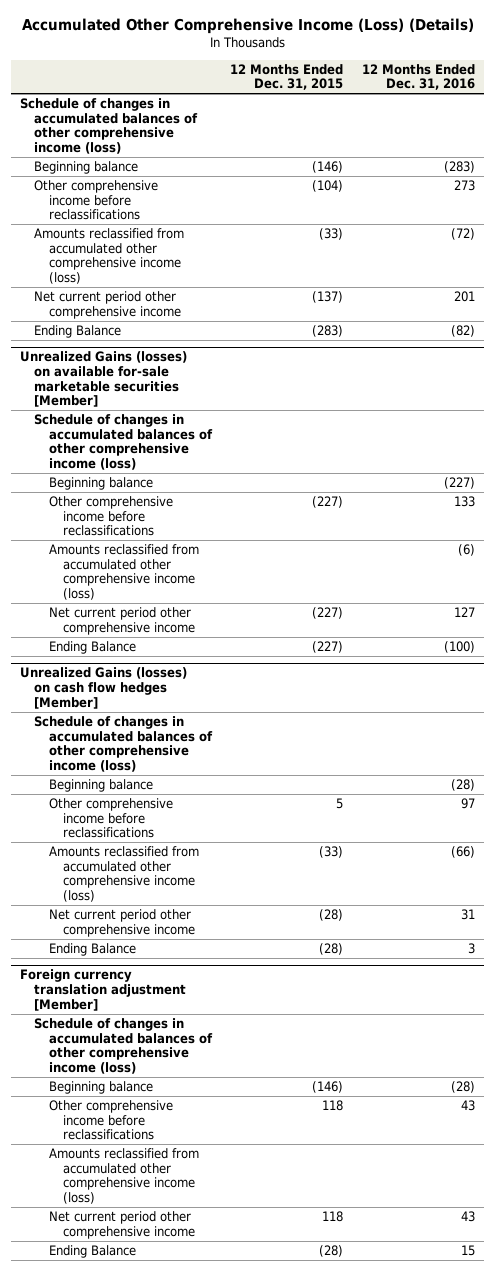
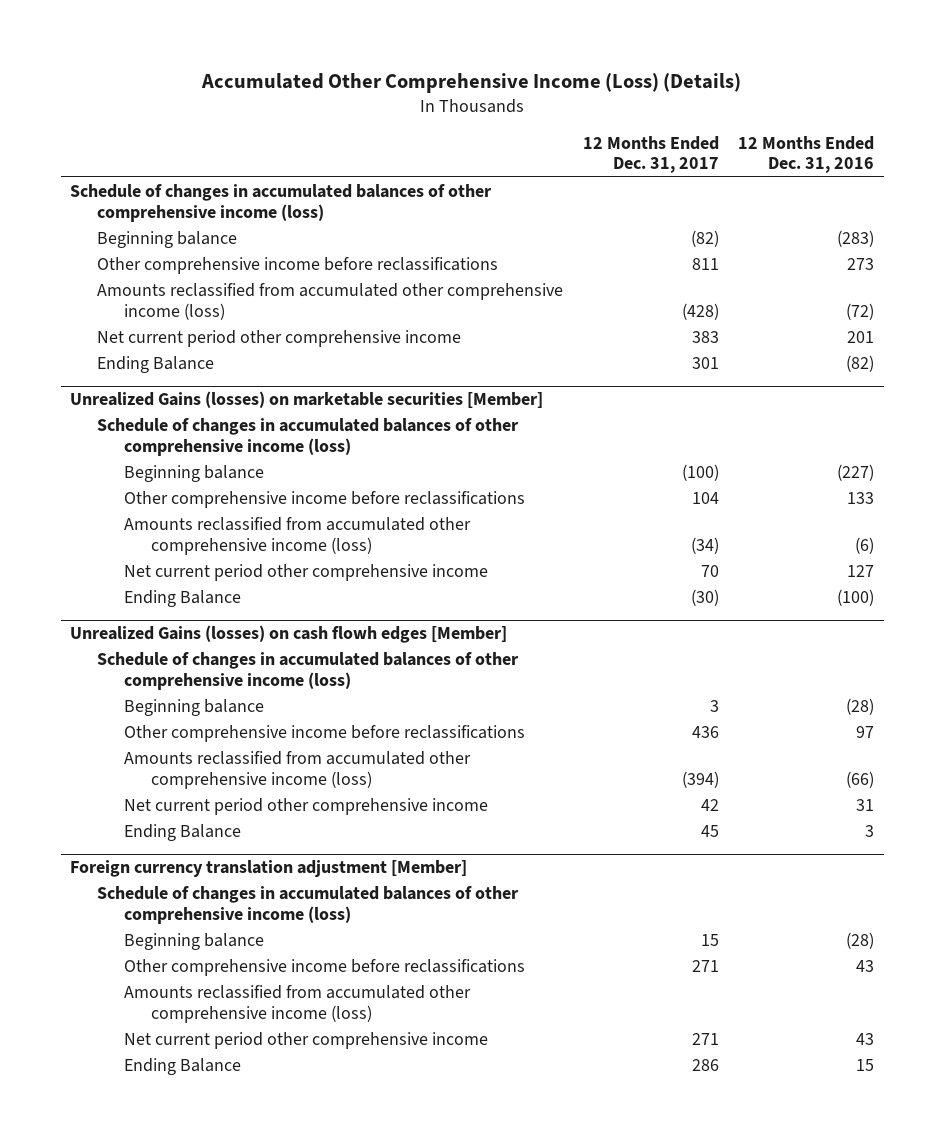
[230,63,344,91] 12 Months Ended Dec. 31, 2015 -> none
none -> [582,135,719,174] 12 Months Ended Dec. 31, 2017
[20,351,188,408] Unrealized Gains (losses) on available for-sale marketable securities [Member] -> [70,391,544,409] Unrealized Gains (losses) on marketable securities [Member]
[20,667,188,709] Unrealized Gains (losses) on cash flow hedges [Member] -> [70,625,508,644] Unrealized Gains (losses) on cash flowh edges [Member]

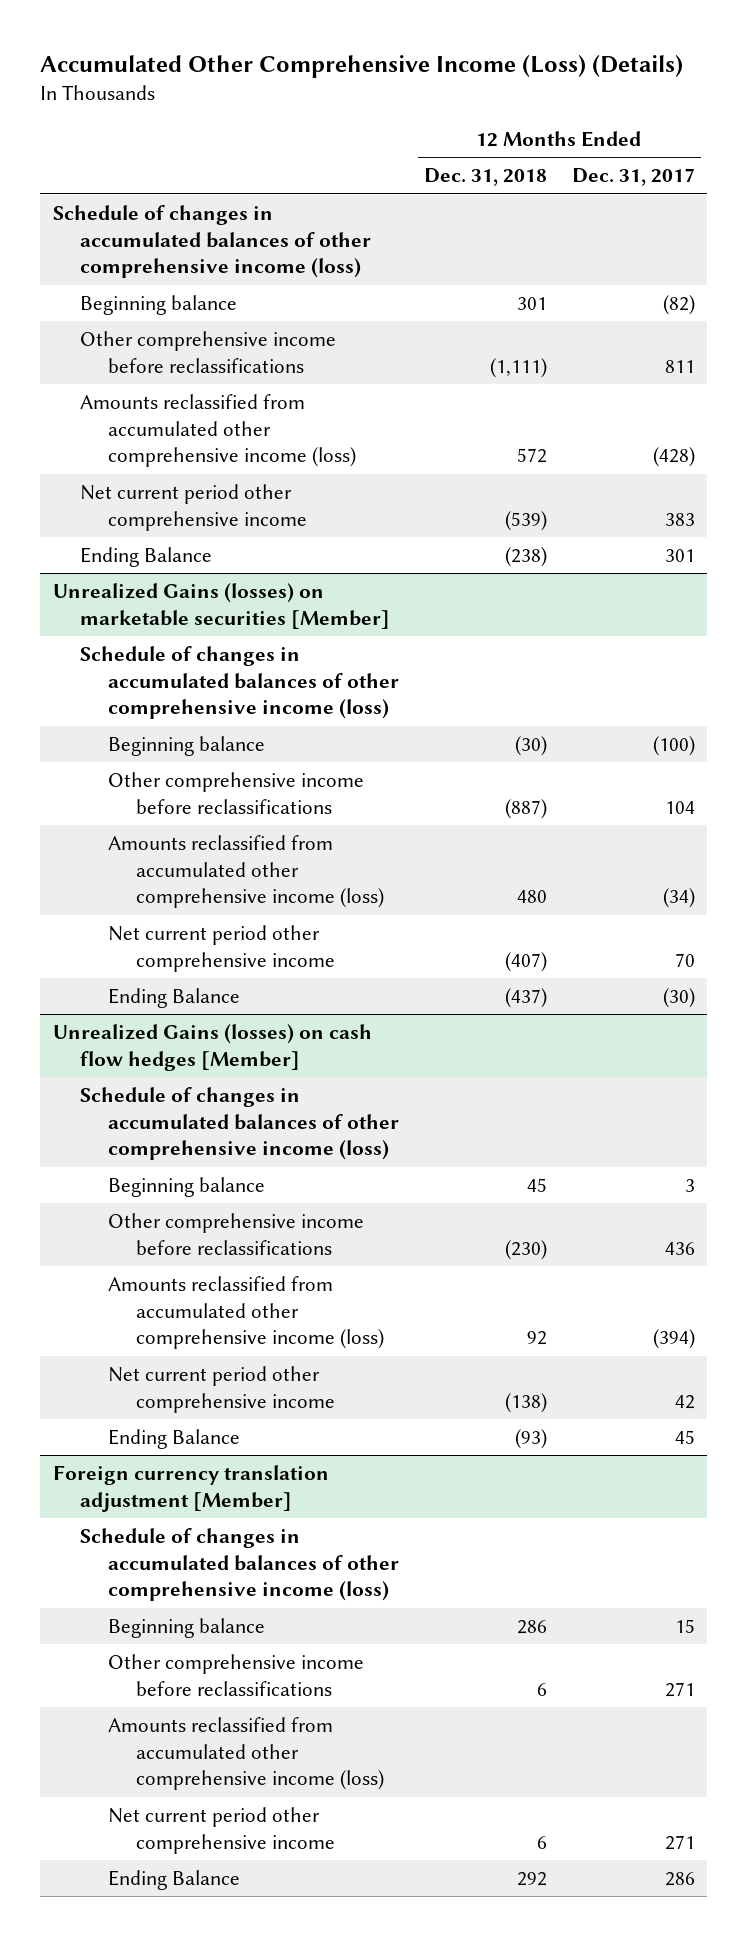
[738,135,875,174] 12 Months Ended Dec. 31, 2016 -> none
none -> [423,168,547,187] Dec. 31, 2018
[70,625,508,644] Unrealized Gains (losses) on cash flowh edges [Member] -> [52,1023,372,1071] Unrealized Gains (losses) on cash flow hedges [Member]

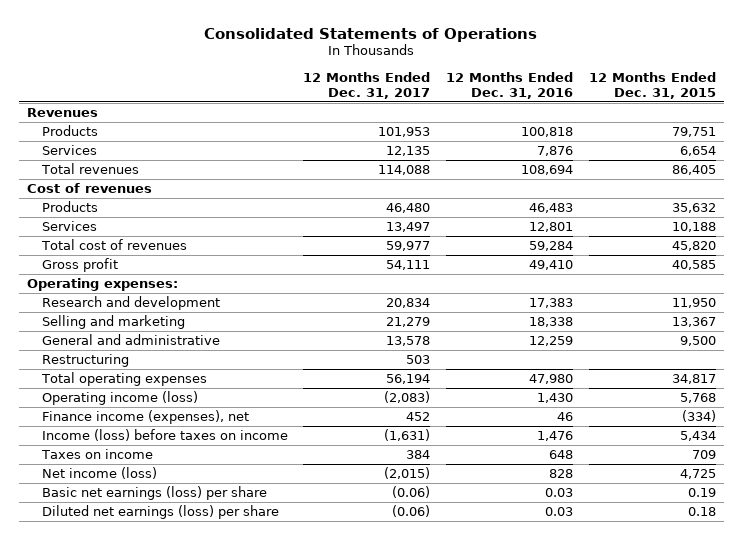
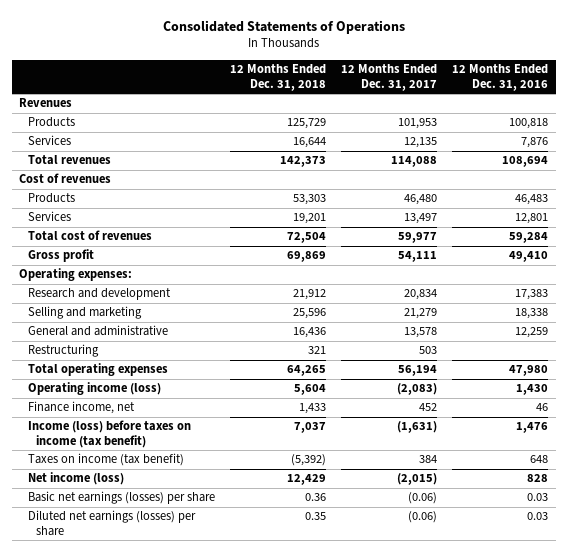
[588,71,716,99] 12 Months Ended Dec. 31, 2015 -> none
none -> [230,63,327,91] 12 Months Ended Dec. 31, 2018
[41,409,249,424] Finance income (expenses), net -> [27,401,135,415] Finance income, net
[41,428,288,441] Income (loss) before taxes on income -> [27,420,191,449] Income (loss) before taxes on income (tax benefit)
[40,448,153,459] Taxes on income -> [27,453,184,467] Taxes on income (tax benefit)
[41,485,267,500] Basic net earnings (loss) per share -> [27,491,215,505] Basic net earnings (losses) per share
[41,504,279,519] Diluted net earnings (loss) per share -> [27,510,196,537] Diluted net earnings (losses) per share

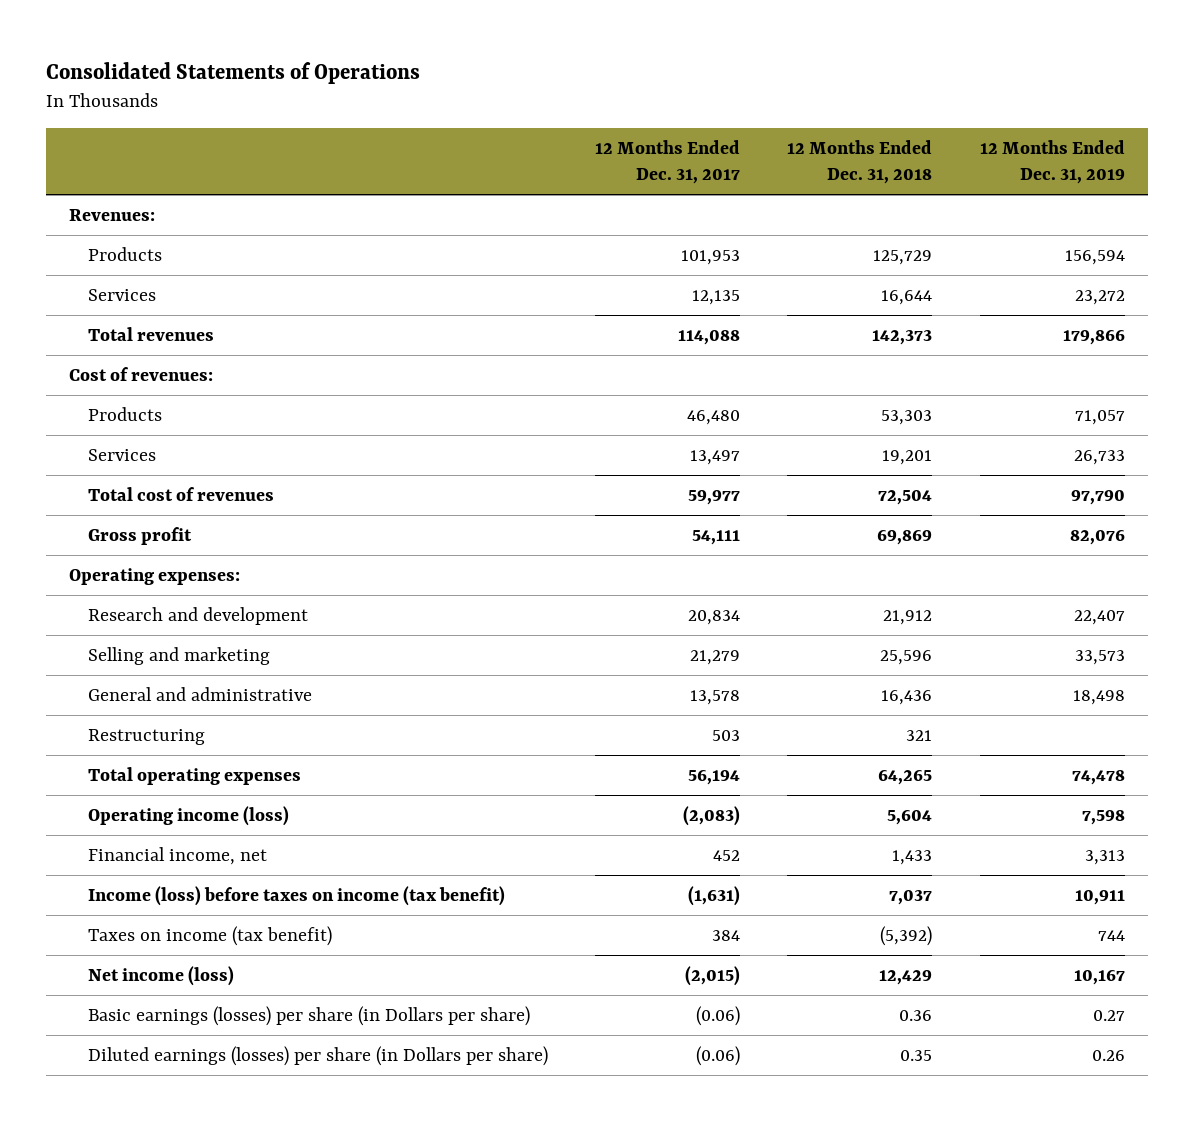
[452,63,549,91] 12 Months Ended Dec. 31, 2016 -> none
none -> [979,139,1125,185] 12 Months Ended Dec. 31, 2019
[19,98,73,108] Revenues -> [69,208,156,221] Revenues:
[19,173,112,184] Cost of revenues -> [69,366,214,381] Cost of revenues:
[27,401,135,415] Finance income, net -> [87,846,267,865] Financial income, net
[27,491,215,505] Basic net earnings (losses) per share -> [87,1005,530,1026] Basic earnings (losses) per share (in Dollars per share)
[27,510,196,537] Diluted net earnings (losses) per share -> [87,1045,548,1066] Diluted earnings (losses) per share (in Dollars per share)

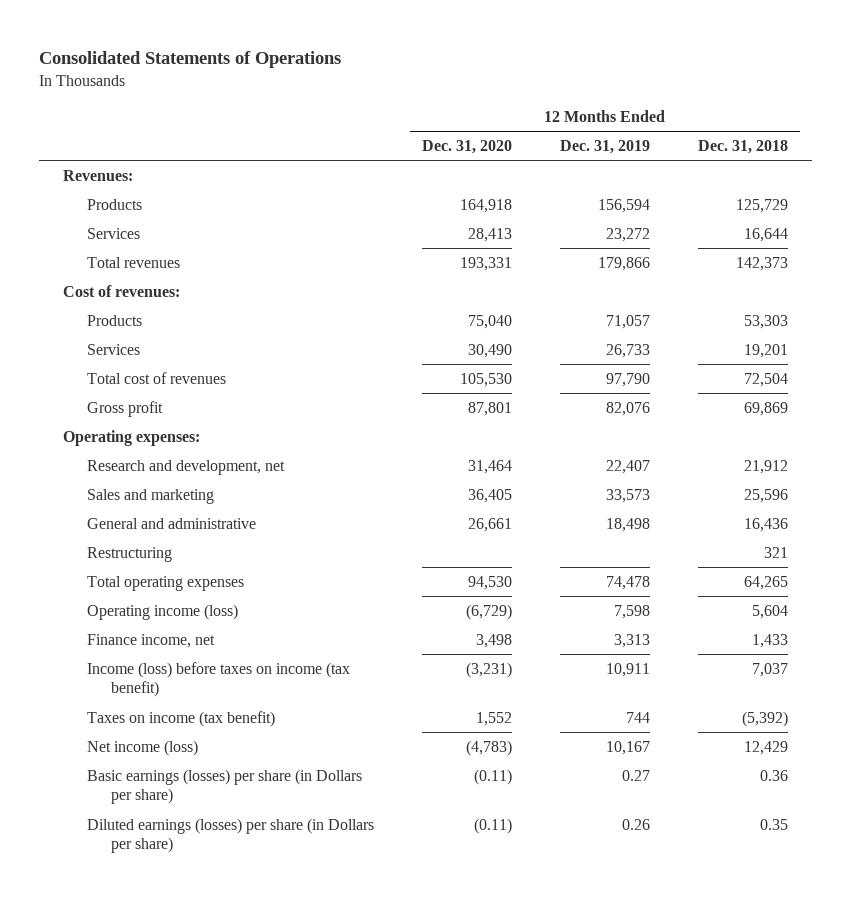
[595,139,741,185] 12 Months Ended Dec. 31, 2017 -> none
none -> [421,140,512,155] Dec. 31, 2020
[87,606,308,625] Research and development -> [87,459,286,475] Research and development, net
[87,646,270,665] Selling and marketing -> [87,488,215,504] Sales and marketing
[87,846,267,865] Financial income, net -> [87,633,216,648] Finance income, net

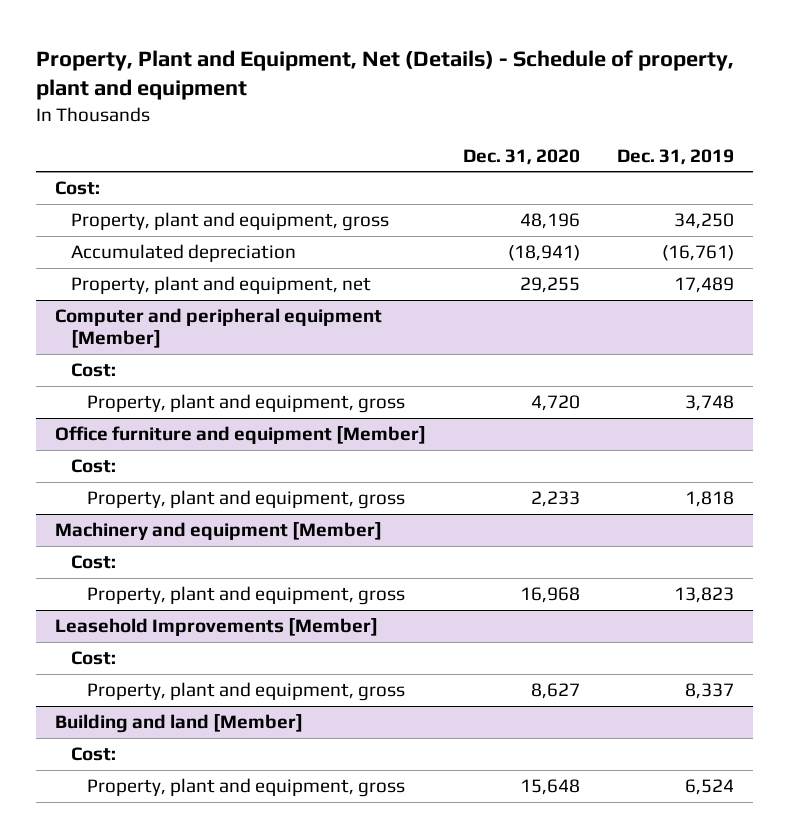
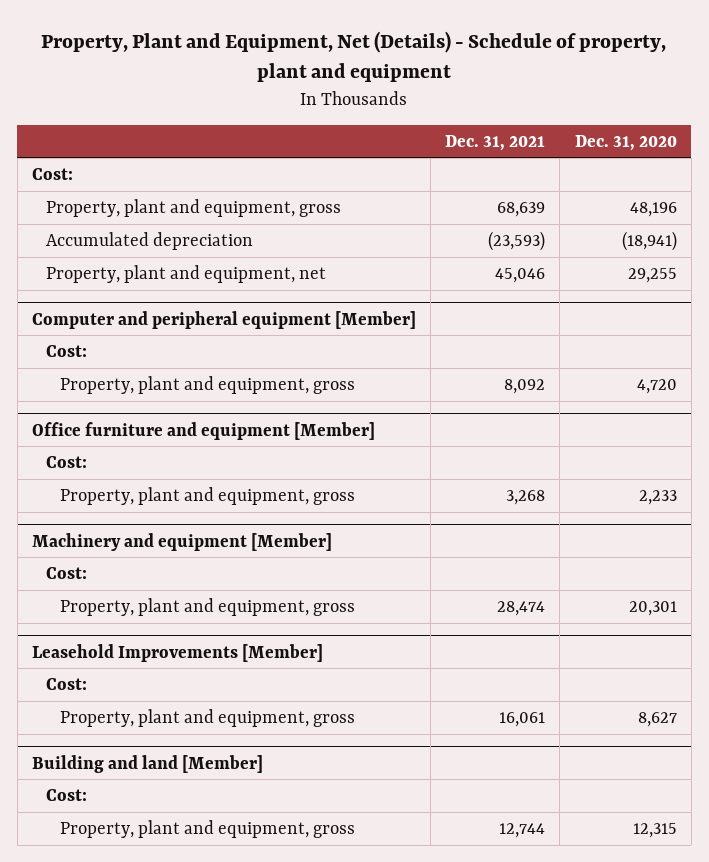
[617,148,735,165] Dec. 31, 2019 -> none
none -> [445,134,546,151] Dec. 31, 2021
[520,587,581,604] 16,968 -> [628,600,677,616] 20,301
[520,779,581,796] 15,648 -> [632,822,677,838] 12,315

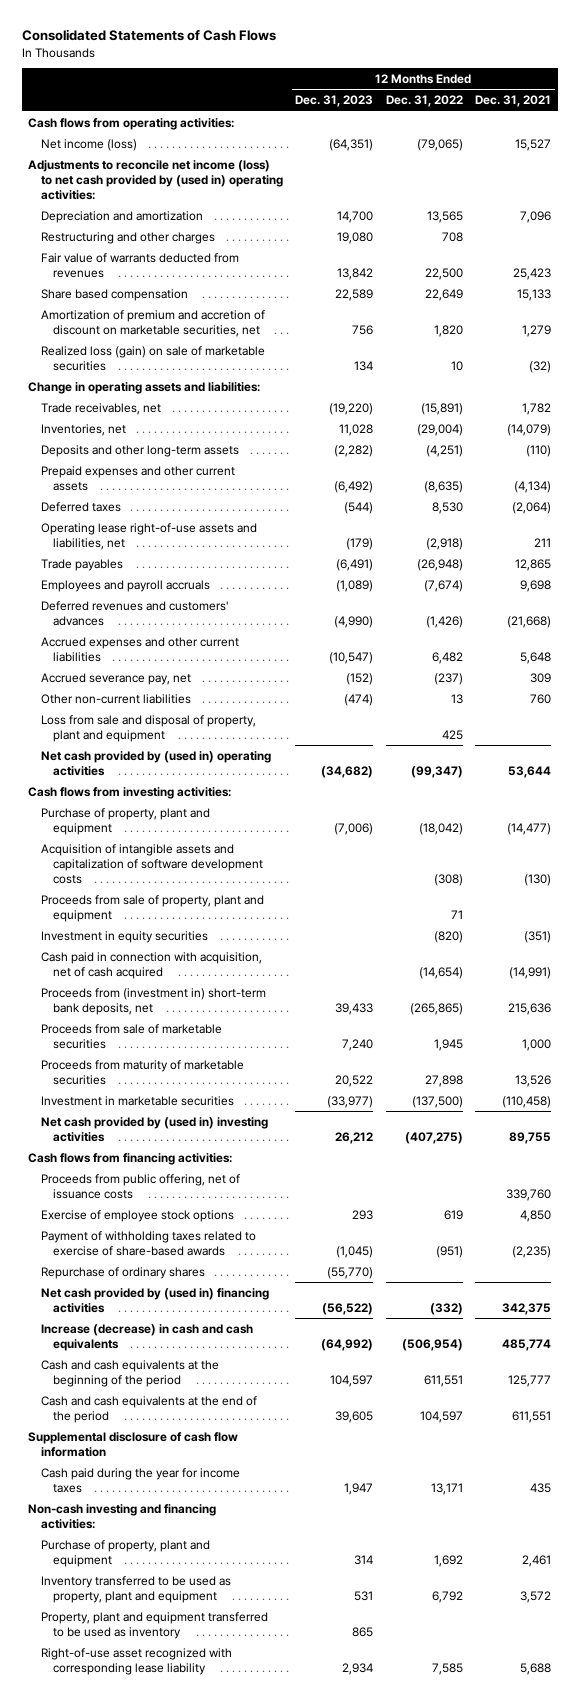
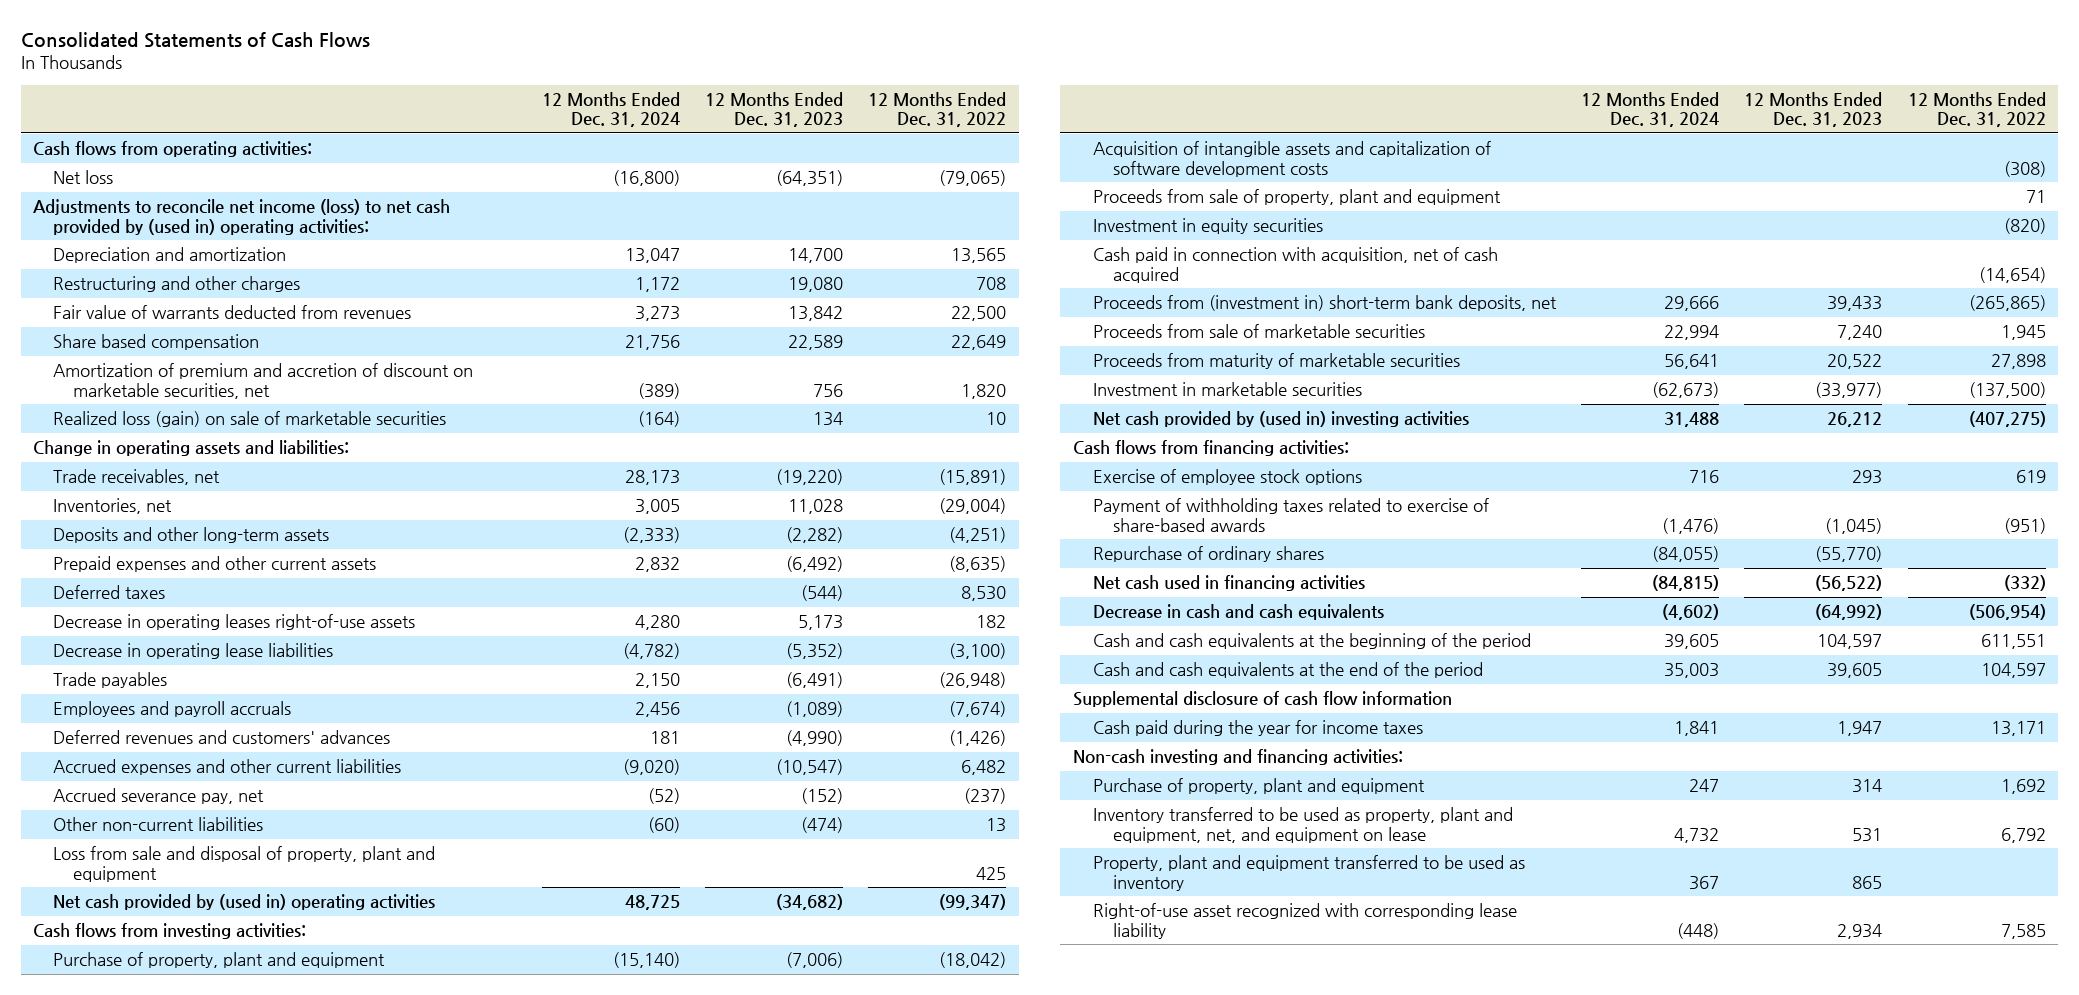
[475,95,552,108] Dec. 31, 2021 -> none
none -> [541,91,680,128] 12 Months Ended Dec. 31, 2024
[40,138,137,151] Net income (loss) -> [53,170,114,185] Net loss
none -> [53,614,416,631] Decrease in operating leases right-of-use assets
[40,522,257,550] Operating lease right-of-use assets and liabilities, net -> [53,643,334,660] Decrease in operating lease liabilities
[346,537,374,550] (179) -> [786,643,844,660] (5,352)
[425,537,463,550] (2,918) -> [949,643,1007,660] (3,100)
[40,1173,240,1199] Proceeds from public offering, net of issuance costs -> none
[40,1287,269,1313] Net cash provided by (used in) financing activities -> [1092,575,1365,592] Net cash used in financing activities
[40,1323,253,1351] Increase (decrease) in cash and cash equivalents -> [1092,604,1384,621] Decrease in cash and cash equivalents
[40,1575,231,1603] Inventory transferred to be used as property, plant and equipment -> [1092,807,1513,843] Inventory transferred to be used as property, plant and equipment, net, and equipment on lease

